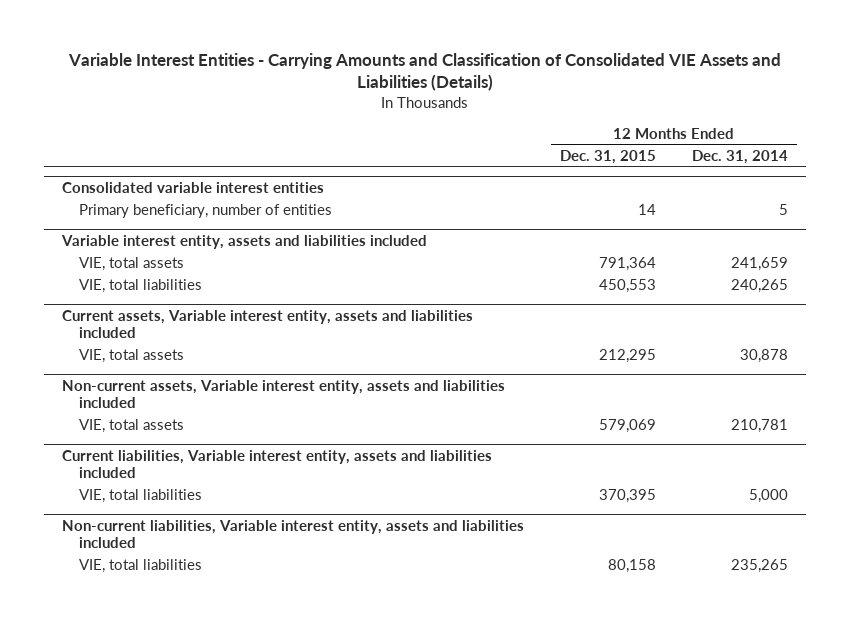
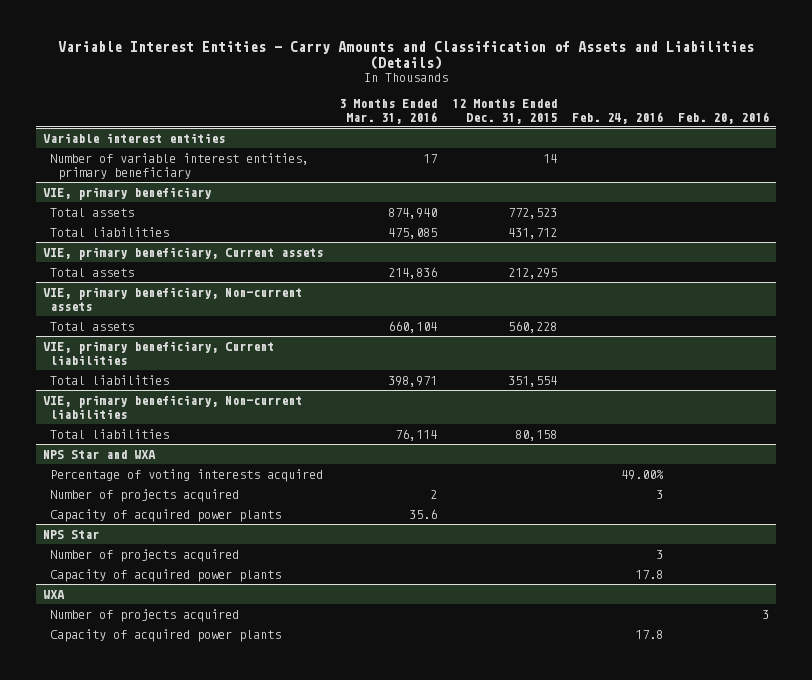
[67,53,781,92] Variable Interest Entities - Carrying Amounts and Classification of Consolidated VIE Assets and Liabilities (Details) -> [57,40,754,71] Variable Interest Entities - Carry Amounts and Classification of Assets and Liabilities (Details)
[692,149,789,164] Dec. 31, 2014 -> none
none -> [338,99,437,124] 3 Months Ended Mar. 31, 2016
none -> [571,111,663,124] Feb. 24, 2016
none -> [677,111,769,124] Feb. 20, 2016
[61,309,473,339] Current assets, Variable interest entity, assets and liabilities included -> none
[78,349,184,364] VIE, total assets -> none
[61,379,505,409] Non-current assets, Variable interest entity, assets and liabilities included -> none
[78,419,184,434] VIE, total assets -> none
[61,449,492,479] Current liabilities, Variable interest entity, assets and liabilities included -> none
[78,489,202,504] VIE, total liabilities -> none
[61,519,524,549] Non-current liabilities, Variable interest entity, assets and liabilities included -> none
[78,559,202,574] VIE, total liabilities -> none
[61,181,324,193] Consolidated variable interest entities -> [43,133,226,144] Variable interest entities
[78,204,332,219] Primary beneficiary, number of entities -> [50,153,310,180] Number of variable interest entities, primary beneficiary
[60,234,427,249] Variable interest entity, assets and liabilities included -> [43,187,212,201] VIE, primary beneficiary
[78,257,184,272] VIE, total assets -> [50,208,135,218] Total assets
[598,257,656,272] 791,364 -> [507,208,557,220] 772,523
[78,279,202,294] VIE, total liabilities -> [50,227,170,238] Total liabilities
[598,279,656,294] 450,553 -> [507,228,557,240] 431,712
none -> [43,247,324,261] VIE, primary beneficiary, Current assets
none -> [50,268,135,278] Total assets
none -> [43,287,303,311] VIE, primary beneficiary, Non-current assets
none -> [50,322,135,332] Total assets
none -> [43,341,275,365] VIE, primary beneficiary, Current liabilities
none -> [50,375,170,386] Total liabilities
none -> [43,395,303,419] VIE, primary beneficiary, Non-current liabilities
none -> [50,429,170,440] Total liabilities
none -> [43,450,157,460] NPS Star and WXA
none -> [50,469,324,483] Percentage of voting interests acquired
none -> [50,489,240,503] Number of projects acquired
none -> [50,509,282,523] Capacity of acquired power plants
none -> [43,530,100,540] NPS Star
none -> [50,549,240,563] Number of projects acquired
none -> [50,569,282,583] Capacity of acquired power plants
none -> [43,590,66,600] WXA
none -> [50,609,240,623] Number of projects acquired
none -> [50,629,282,643] Capacity of acquired power plants

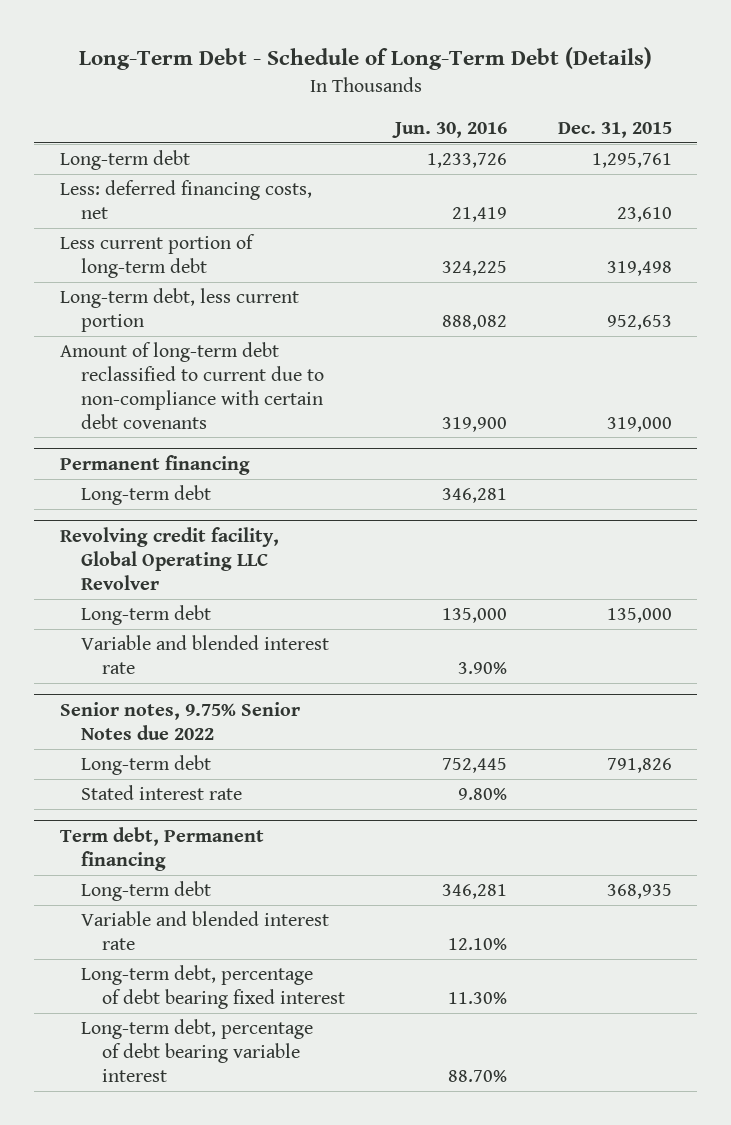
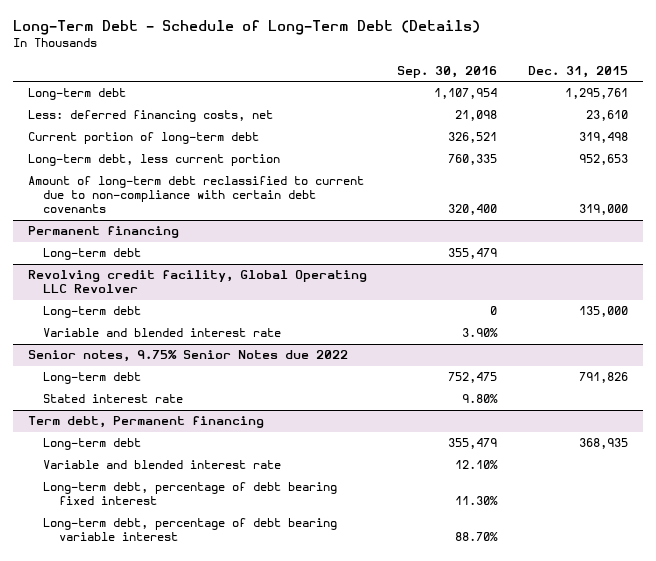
[392,121,508,138] Jun. 30, 2016 -> none
none -> [397,65,498,78] Sep. 30, 2016
[59,234,255,279] Less current portion of long-term debt -> [28,132,260,145] Current portion of long-term debt

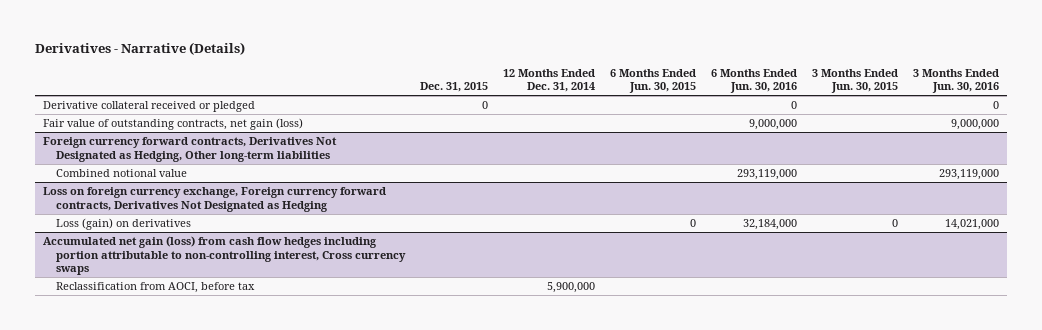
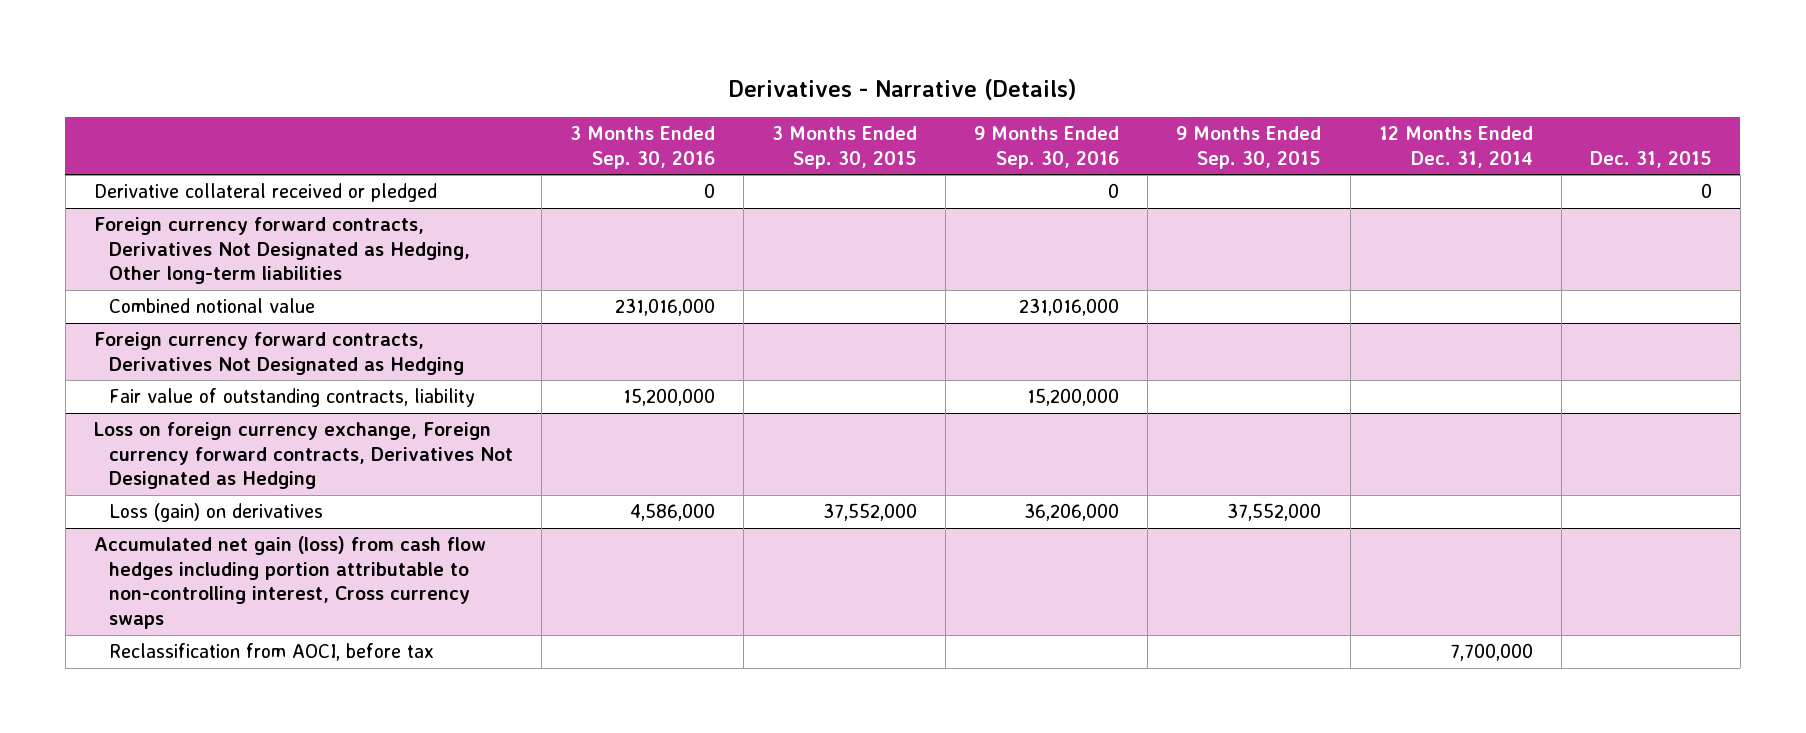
[610,68,697,94] 6 Months Ended Jun. 30, 2015 -> none
[711,68,798,94] 6 Months Ended Jun. 30, 2016 -> none
[812,68,899,94] 3 Months Ended Jun. 30, 2015 -> none
[913,68,1000,94] 3 Months Ended Jun. 30, 2016 -> none
none -> [570,126,716,169] 3 Months Ended Sep. 30, 2016
none -> [772,126,918,169] 3 Months Ended Sep. 30, 2015
none -> [974,126,1120,169] 9 Months Ended Sep. 30, 2016
none -> [1176,126,1322,169] 9 Months Ended Sep. 30, 2015
[42,118,303,131] Fair value of outstanding contracts, net gain (loss) -> none
none -> [93,332,465,375] Foreign currency forward contracts, Derivatives Not Designated as Hedging
none -> [109,388,476,408] Fair value of outstanding contracts, liability
[547,282,596,294] 5,900,000 -> [1449,643,1533,662] 7,700,000

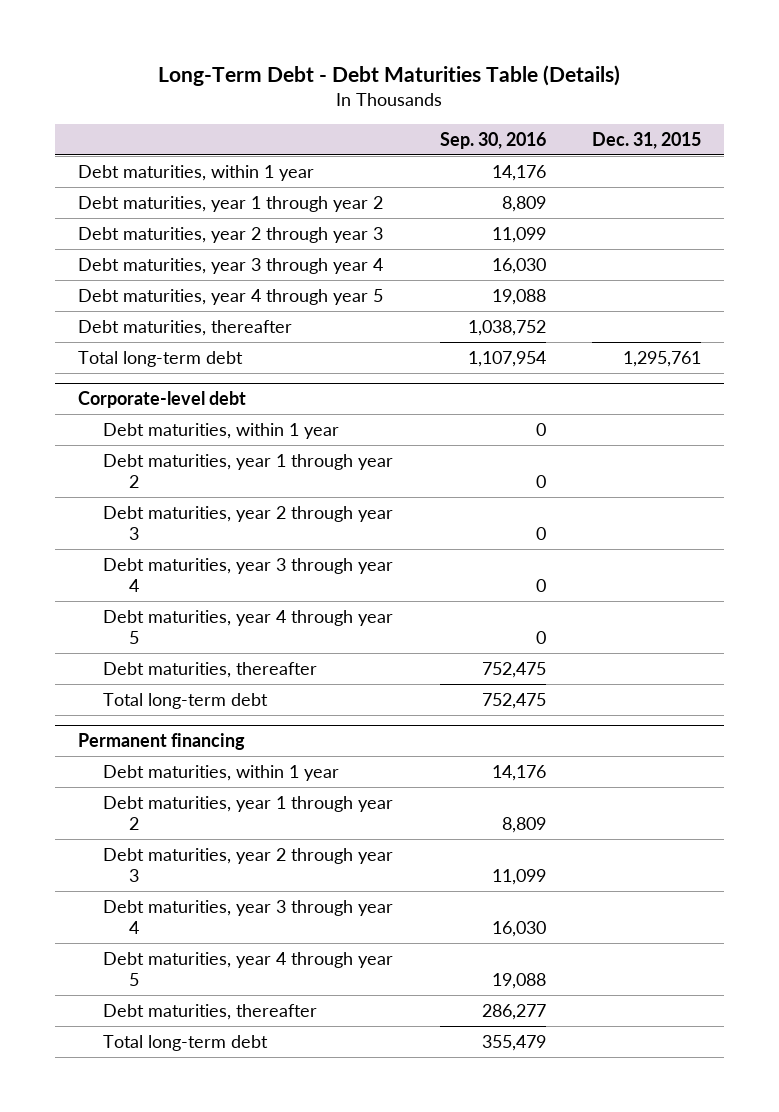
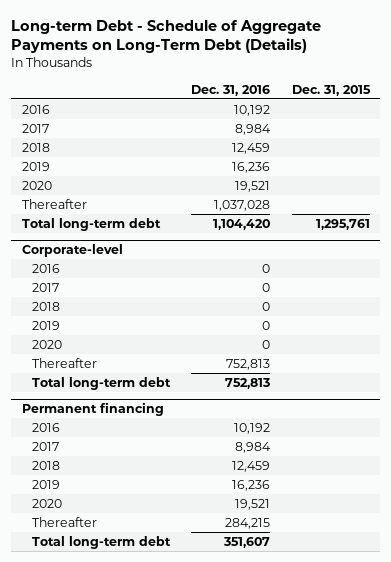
[158,65,621,87] Long-Term Debt - Debt Maturities Table (Details) -> [10,19,321,54] Long-term Debt - Schedule of Aggregate Payments on Long-Term Debt (Details)
[439,131,546,149] Sep. 30, 2016 -> none
none -> [191,84,271,96] Dec. 31, 2016
[78,164,315,181] Debt maturities, within 1 year -> [21,104,50,114] 2016
[78,195,384,212] Debt maturities, year 1 through year 2 -> [21,123,49,133] 2017
[78,226,384,243] Debt maturities, year 2 through year 3 -> [21,142,50,152] 2018
[78,257,384,274] Debt maturities, year 3 through year 4 -> [21,161,50,171] 2019
[78,288,384,305] Debt maturities, year 4 through year 5 -> [21,180,52,190] 2020
[78,319,293,336] Debt maturities, thereafter -> [21,198,87,209] Thereafter
[78,391,247,409] Corporate-level debt -> [21,244,123,258] Corporate-level
[103,422,340,439] Debt maturities, within 1 year -> [32,263,61,273] 2016
[103,453,394,488] Debt maturities, year 1 through year 2 -> [32,282,60,292] 2017
[103,505,394,540] Debt maturities, year 2 through year 3 -> [32,301,61,311] 2018
[103,557,394,592] Debt maturities, year 3 through year 4 -> [32,320,61,330] 2019
[103,609,394,644] Debt maturities, year 4 through year 5 -> [32,339,63,349] 2020
[103,661,318,678] Debt maturities, thereafter -> [32,357,98,368] Thereafter
[103,764,340,781] Debt maturities, within 1 year -> [32,422,61,432] 2016
[103,795,394,830] Debt maturities, year 1 through year 2 -> [32,441,60,451] 2017
[103,847,394,882] Debt maturities, year 2 through year 3 -> [32,460,61,470] 2018
[103,899,394,934] Debt maturities, year 3 through year 4 -> [32,479,61,489] 2019
[103,951,394,986] Debt maturities, year 4 through year 5 -> [32,498,63,508] 2020
[103,1003,318,1020] Debt maturities, thereafter -> [32,516,98,527] Thereafter

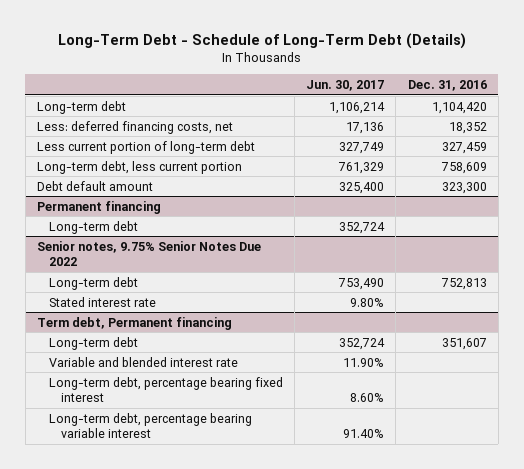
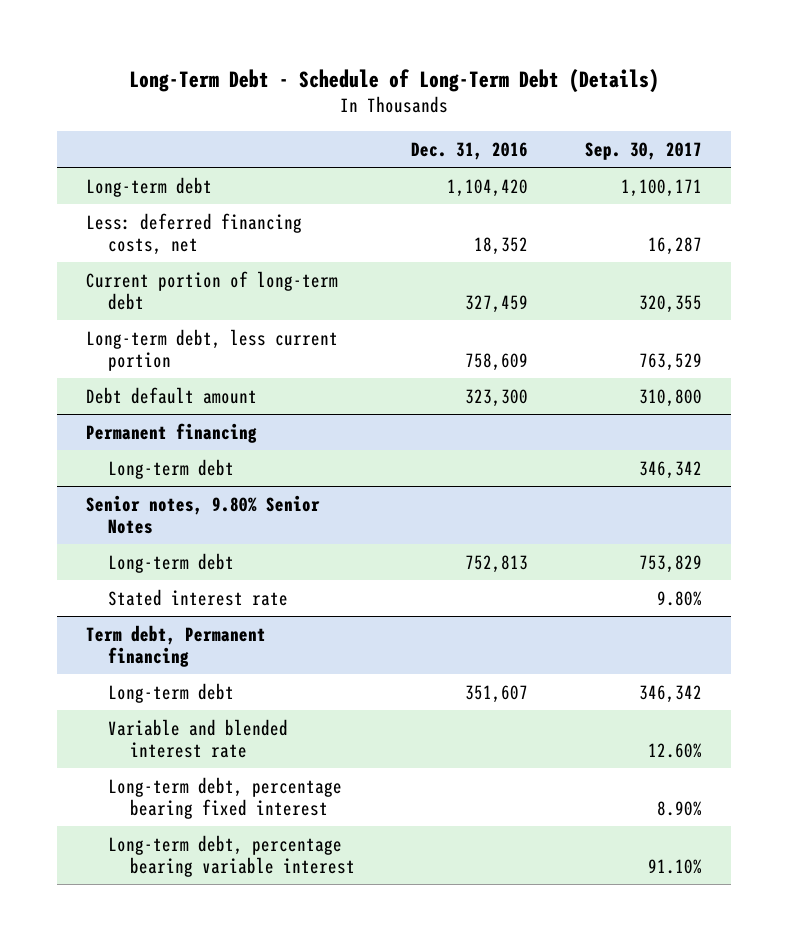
[306,79,385,91] Jun. 30, 2017 -> none
none -> [585,142,703,161] Sep. 30, 2017
[37,140,256,154] Less current portion of long-term debt -> [85,270,338,311] Current portion of long-term debt
[37,240,262,267] Senior notes, 9.75% Senior Notes Due 2022 -> [85,494,320,535] Senior notes, 9.80% Senior Notes

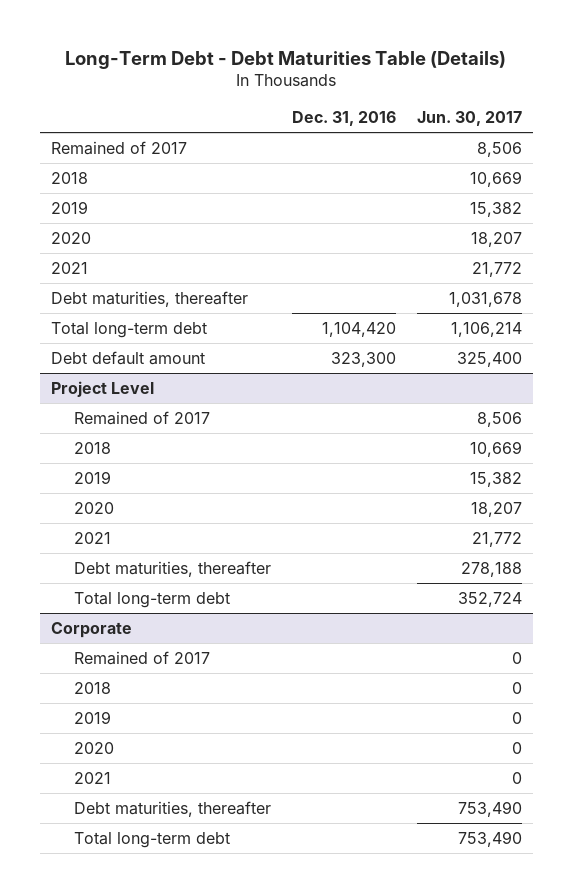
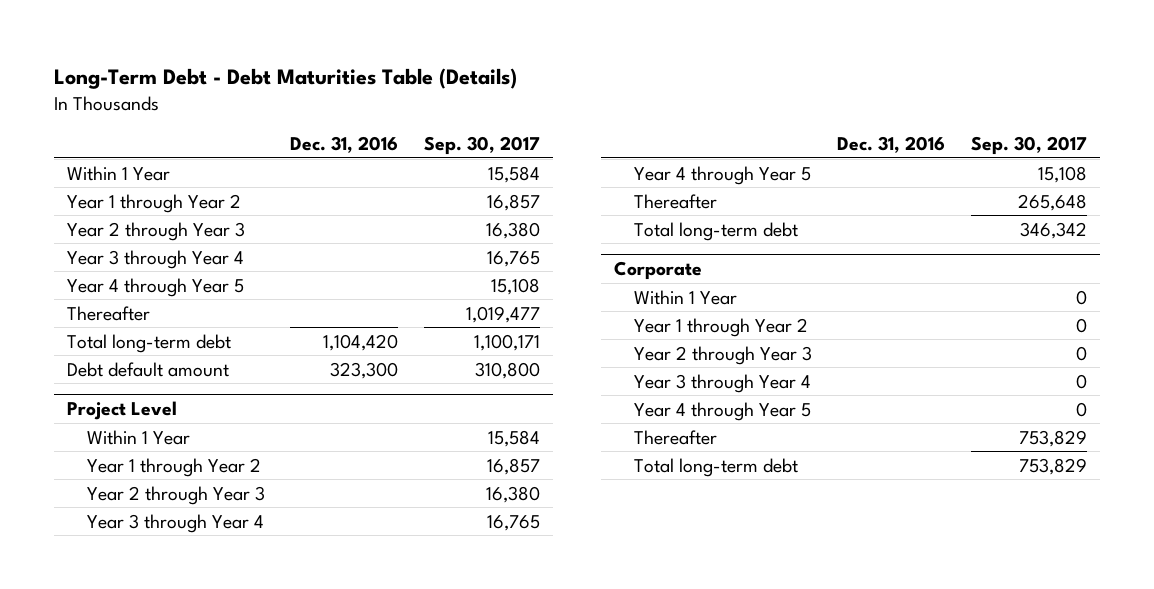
[417,111,523,127] Jun. 30, 2017 -> none
none -> [423,135,540,155] Sep. 30, 2017
[50,140,187,155] Remained of 2017 -> [66,165,170,181] Within 1 Year
[50,171,88,184] 2018 -> [66,193,241,213] Year 1 through Year 2
[50,200,88,214] 2019 -> [66,221,245,241] Year 2 through Year 3
[50,231,91,244] 2020 -> [66,249,244,269] Year 3 through Year 4
[50,261,88,274] 2021 -> [66,277,244,297] Year 4 through Year 5
[50,290,248,307] Debt maturities, thereafter -> [66,305,150,321] Thereafter
[73,410,210,425] Remained of 2017 -> [86,429,190,445] Within 1 Year
[73,441,111,454] 2018 -> [86,457,261,477] Year 1 through Year 2
[73,470,111,484] 2019 -> [86,485,265,505] Year 2 through Year 3
[73,501,114,514] 2020 -> [86,513,264,533] Year 3 through Year 4
[73,531,111,544] 2021 -> [633,165,811,185] Year 4 through Year 5
[73,560,271,577] Debt maturities, thereafter -> [633,193,717,209] Thereafter
[73,650,210,665] Remained of 2017 -> [633,289,737,305] Within 1 Year
[73,681,111,694] 2018 -> [633,317,808,337] Year 1 through Year 2
[73,710,111,724] 2019 -> [633,345,812,365] Year 2 through Year 3
[73,741,114,754] 2020 -> [633,373,811,393] Year 3 through Year 4
[73,771,111,784] 2021 -> [633,401,811,421] Year 4 through Year 5
[73,800,271,817] Debt maturities, thereafter -> [633,429,717,445] Thereafter

